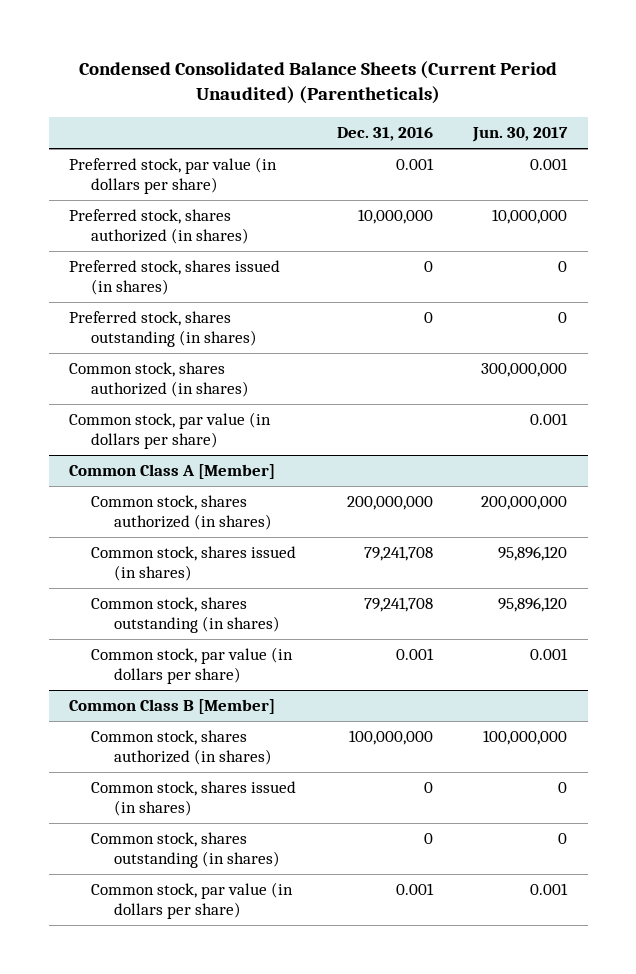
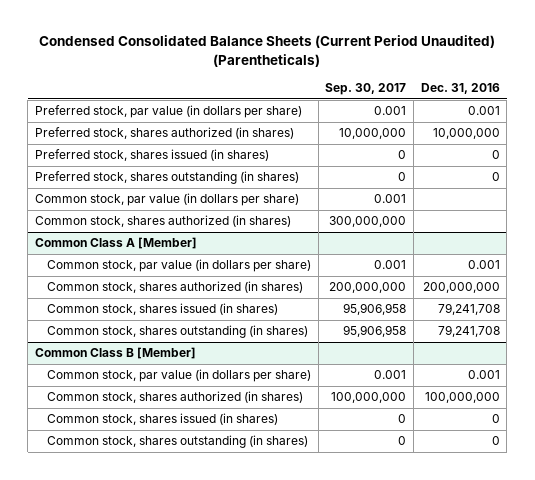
[472,127,569,143] Jun. 30, 2017 -> none
none -> [325,82,407,95] Sep. 30, 2017
[68,362,250,397] Common stock, shares authorized (in shares) -> [35,215,292,228] Common stock, shares authorized (in shares)
[91,647,294,684] Common stock, par value (in dollars per share) -> [47,259,312,273] Common stock, par value (in dollars per share)
[91,882,294,919] Common stock, par value (in dollars per share) -> [47,369,312,383] Common stock, par value (in dollars per share)

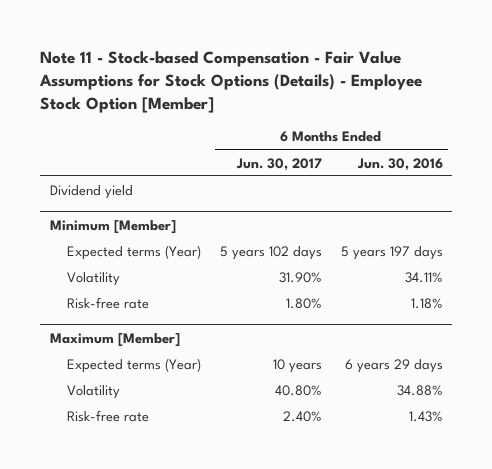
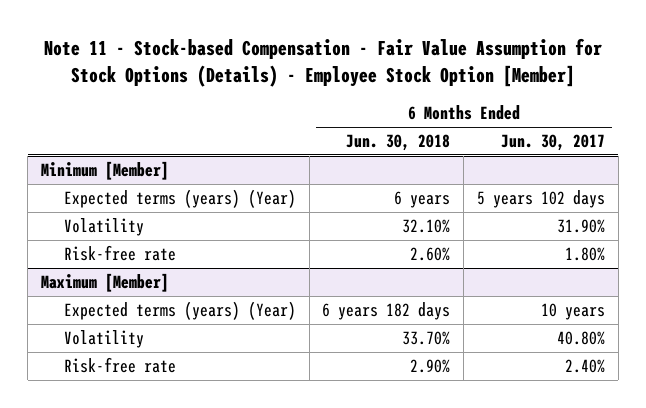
[38,50,422,113] Note 11 - Stock-based Compensation - Fair Value Assumptions for Stock Options (Details) - Employee Stock Option [Member] -> [44,37,603,87] Note 11 - Stock-based Compensation - Fair Value Assumption for Stock Options (Details) - Employee Stock Option [Member]
[356,157,443,171] Jun. 30, 2016 -> none
none -> [346,133,451,151] Jun. 30, 2018
[49,185,133,200] Dividend yield -> none
[66,245,201,261] Expected terms (Year) -> [63,188,296,208] Expected terms (years) (Year)
[66,358,201,374] Expected terms (Year) -> [63,300,296,320] Expected terms (years) (Year)

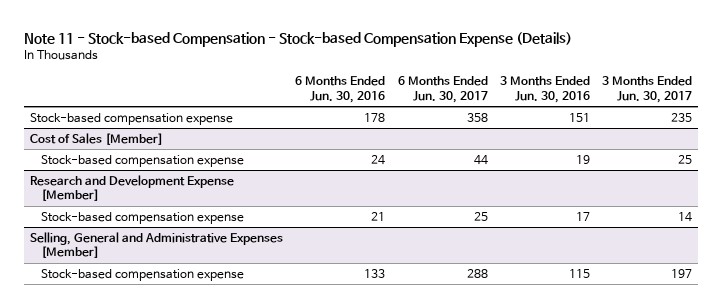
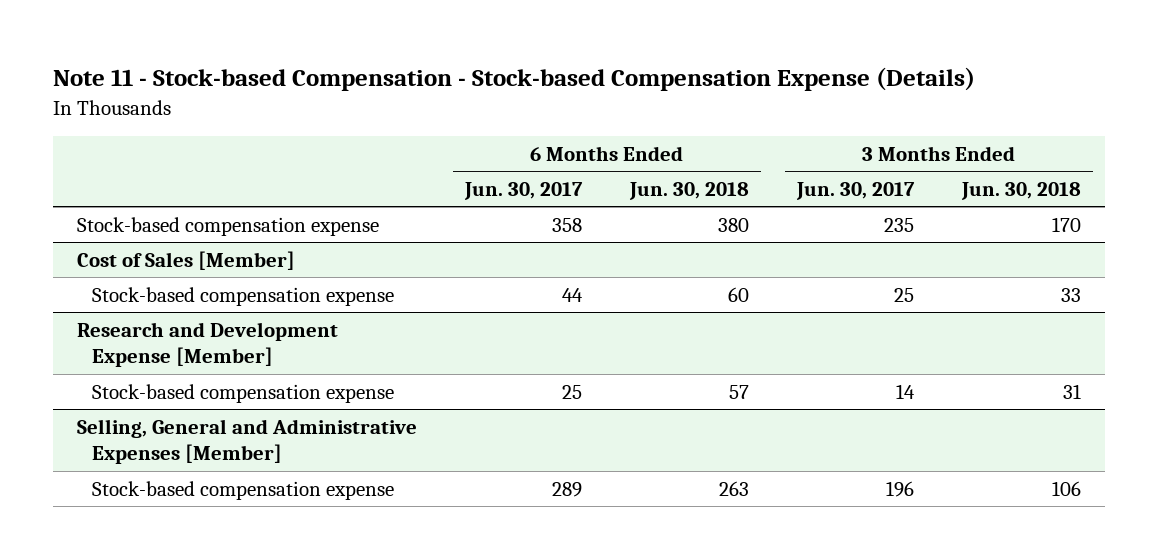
[295,76,386,103] 6 Months Ended Jun. 30, 2016 -> none
[499,76,590,103] 3 Months Ended Jun. 30, 2016 -> none
none -> [629,181,750,200] Jun. 30, 2018
none -> [961,181,1082,200] Jun. 30, 2018
[466,268,488,278] 288 -> [552,481,583,497] 289
[670,268,692,278] 197 -> [886,480,915,497] 196

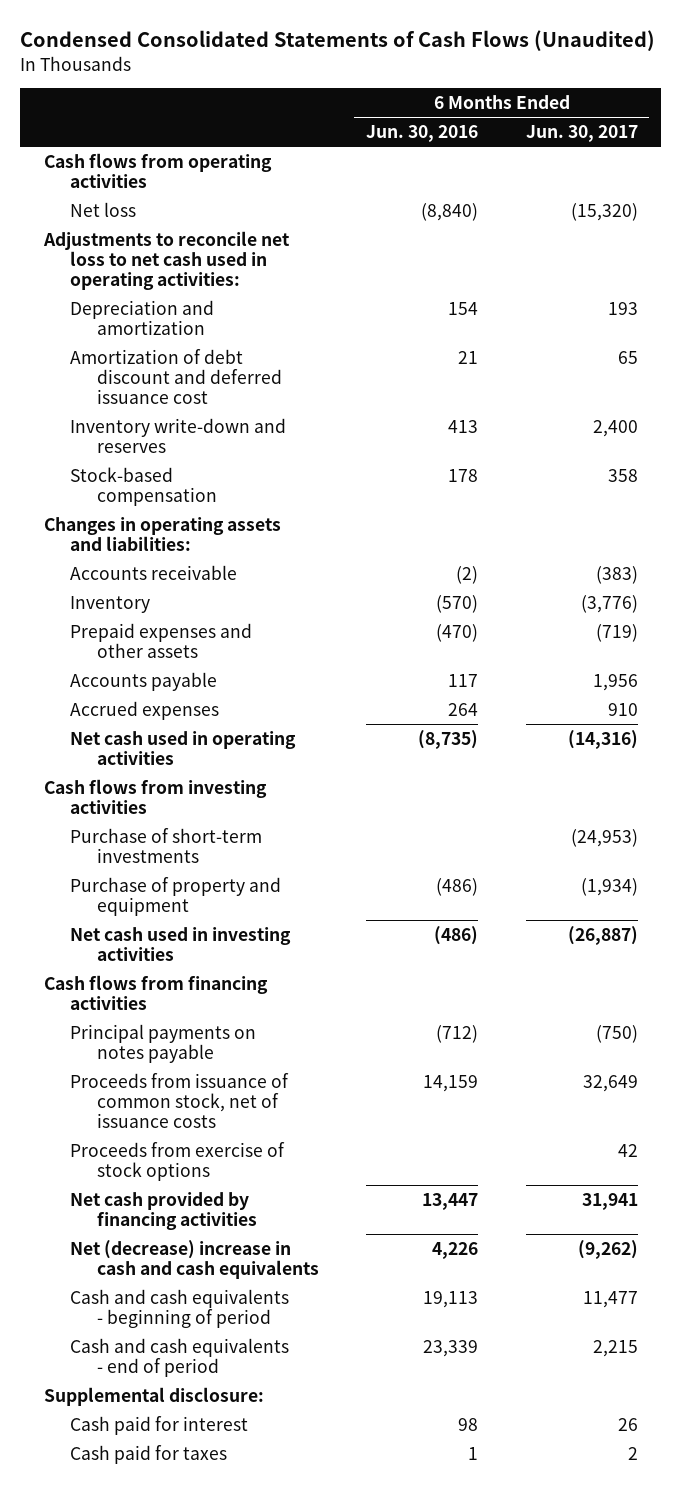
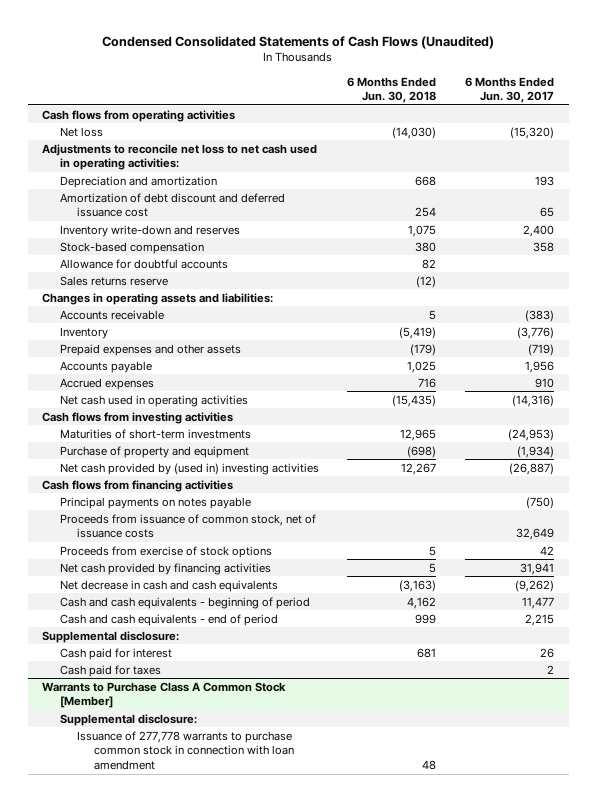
[366,124,479,142] Jun. 30, 2016 -> none
none -> [347,76,437,104] 6 Months Ended Jun. 30, 2018
none -> [59,258,228,269] Allowance for doubtful accounts
none -> [59,275,168,286] Sales returns reserve
[70,827,263,864] Purchase of short-term investments -> [59,428,251,439] Maturities of short-term investments
[70,926,292,962] Net cash used in investing activities -> [59,462,319,475] Net cash provided by (used in) investing activities
[70,1239,319,1280] Net (decrease) increase in cash and cash equivalents -> [59,579,278,592] Net decrease in cash and cash equivalents
none -> [42,681,287,709] Warrants to Purchase Class A Common Stock [Member]
none -> [59,713,197,726] Supplemental disclosure:
none -> [76,730,294,771] Issuance of 277,778 warrants to purchase common stock in connection with loan amendment

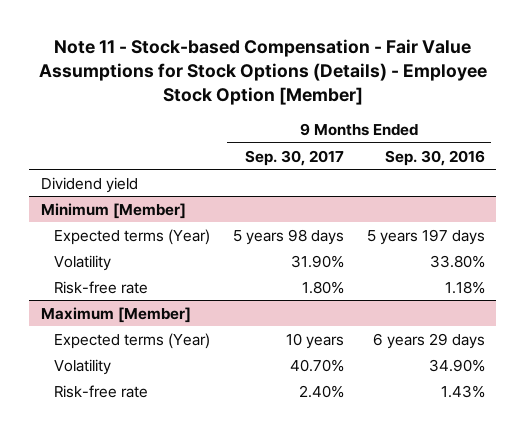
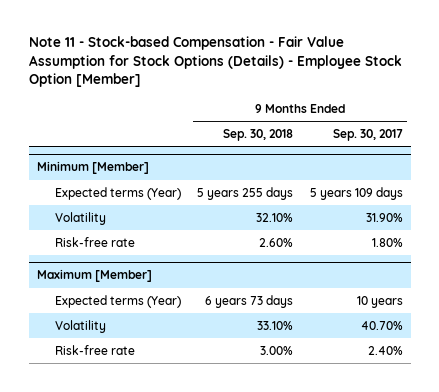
[38,39,487,106] Note 11 - Stock-based Compensation - Fair Value Assumptions for Stock Options (Details) - Employee Stock Option [Member] -> [28,36,402,88] Note 11 - Stock-based Compensation - Fair Value Assumption for Stock Options (Details) - Employee Stock Option [Member]
[384,149,485,166] Sep. 30, 2016 -> none
none -> [223,129,294,142] Sep. 30, 2018
[40,176,138,193] Dividend yield -> none
[232,228,344,245] 5 years 98 days -> [309,186,403,200] 5 years 109 days

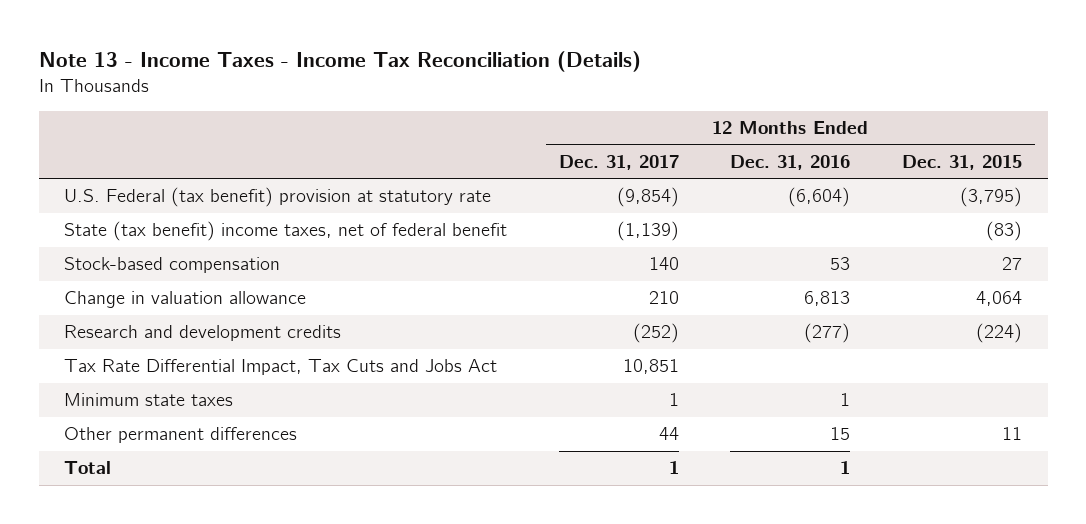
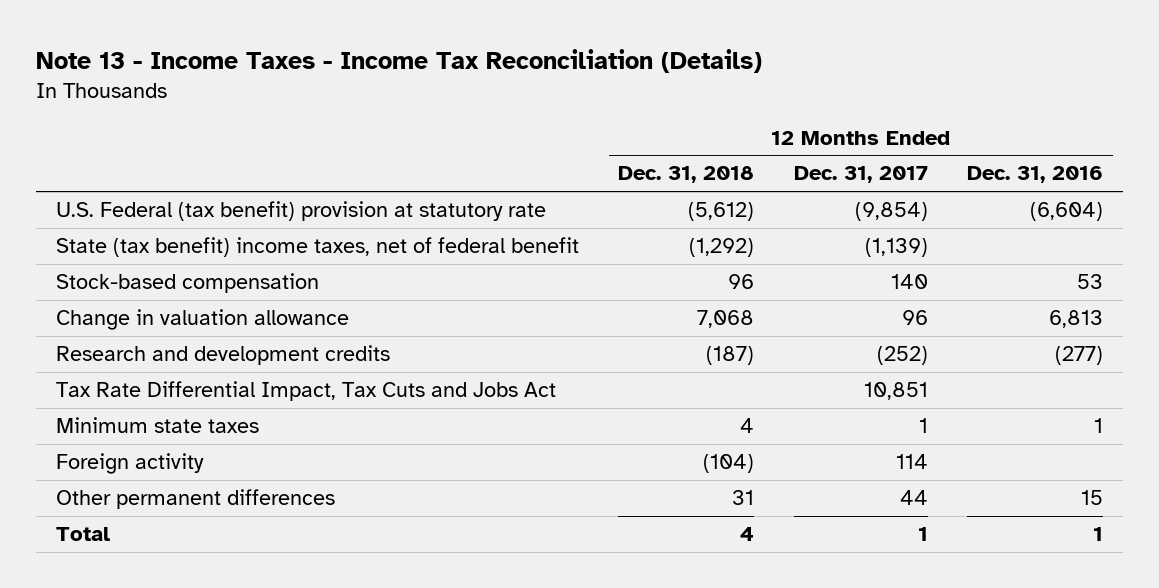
[901,154,1022,170] Dec. 31, 2015 -> none
none -> [618,166,755,184] Dec. 31, 2018
[648,291,679,305] 210 -> [901,310,928,326] 96
none -> [55,453,204,475] Foreign activity

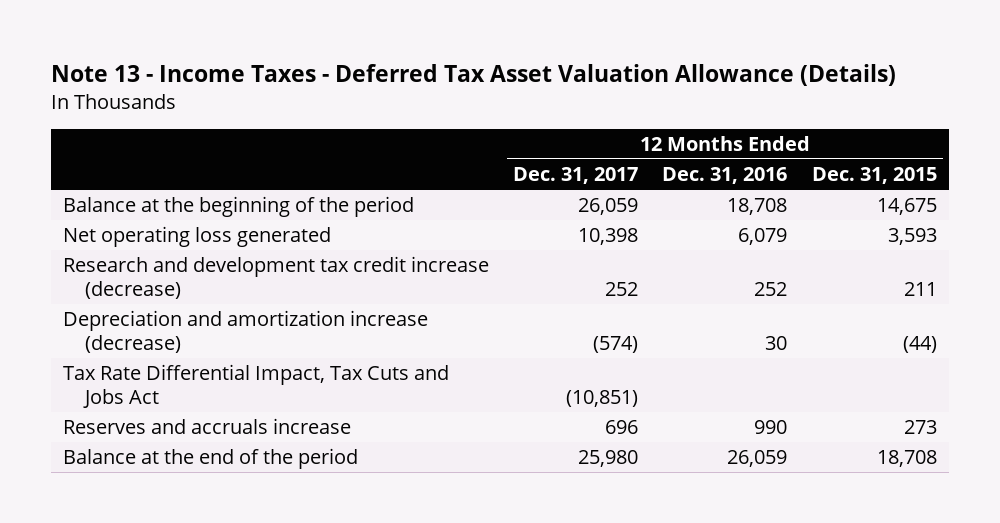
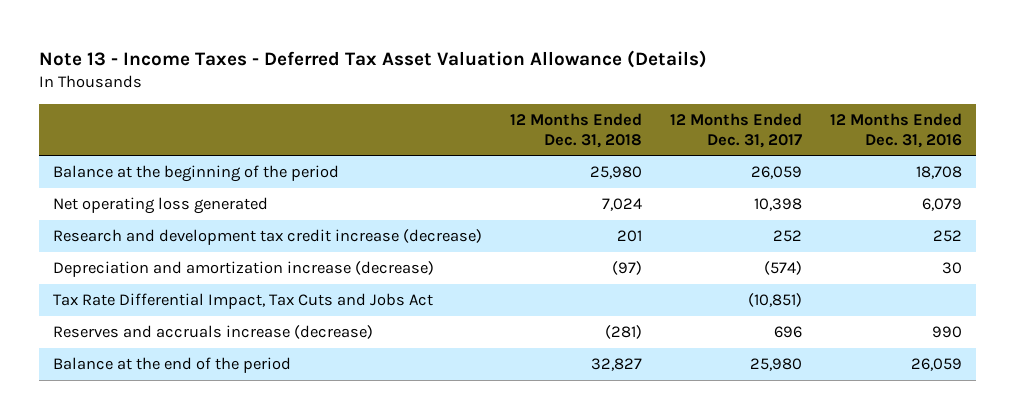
[811,167,937,185] Dec. 31, 2015 -> none
none -> [509,113,642,148] 12 Months Ended Dec. 31, 2018
[63,418,352,435] Reserves and accruals increase -> [52,325,373,340] Reserves and accruals increase (decrease)

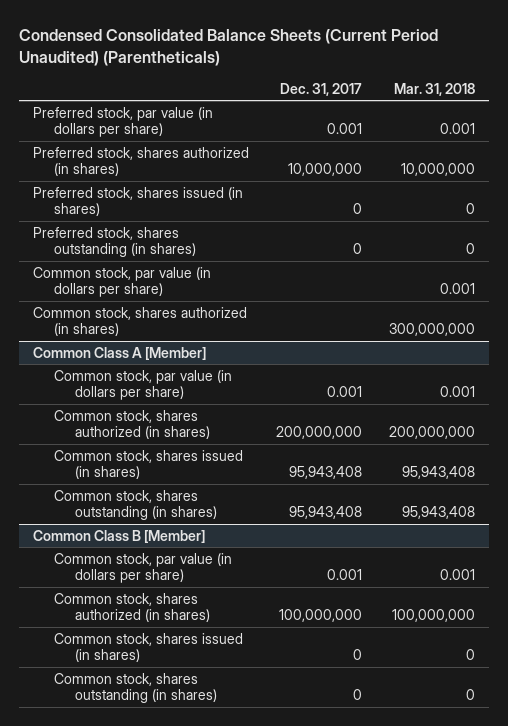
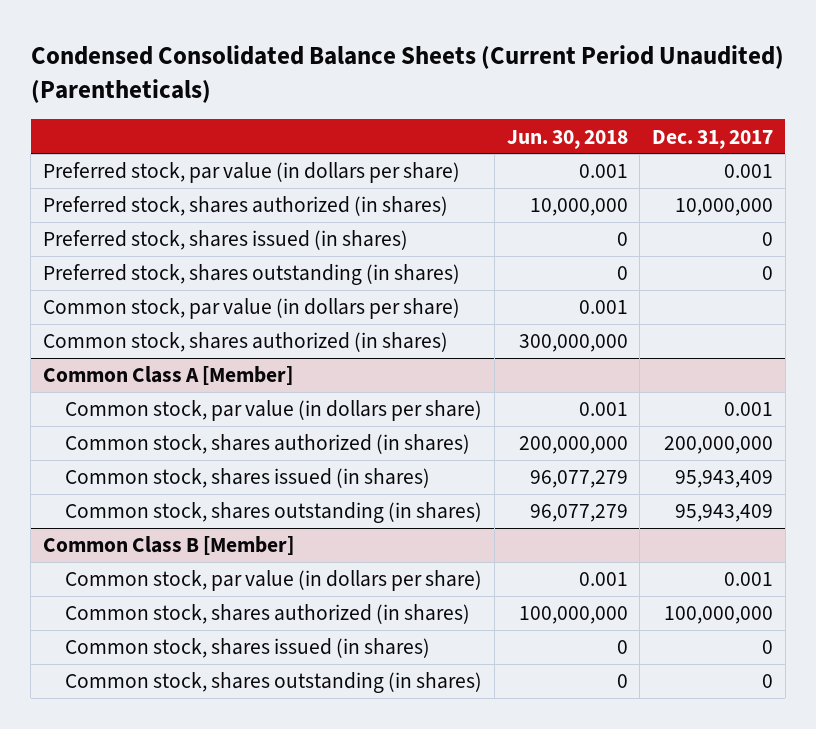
[394,82,476,96] Mar. 31, 2018 -> none
none -> [506,129,628,149] Jun. 30, 2018
[288,466,362,480] 95,943,408 -> [675,470,774,489] 95,943,409
[288,506,362,520] 95,943,408 -> [675,504,774,523] 95,943,409

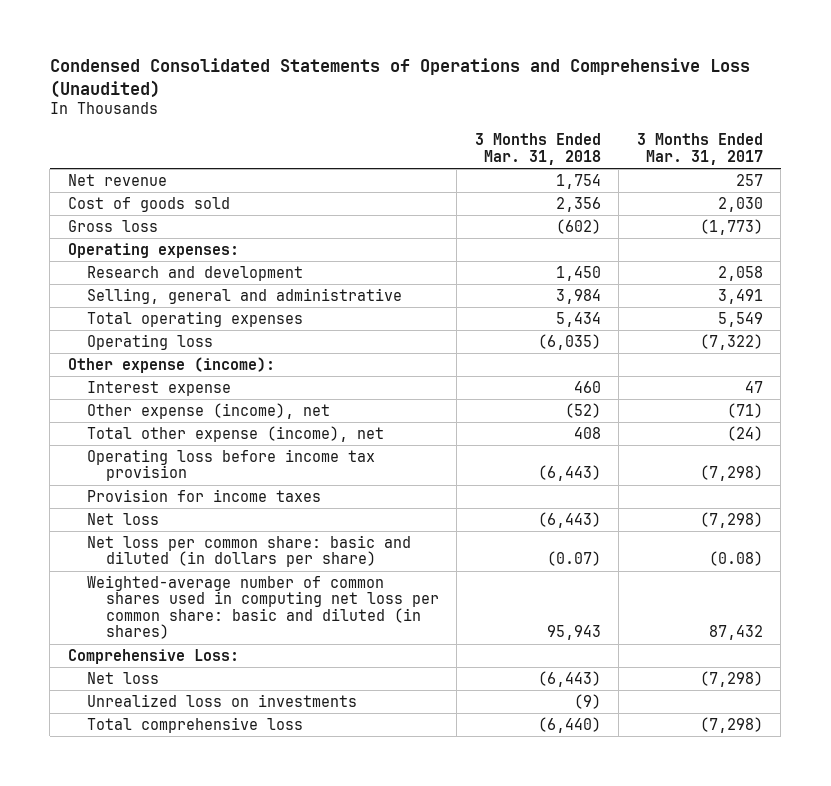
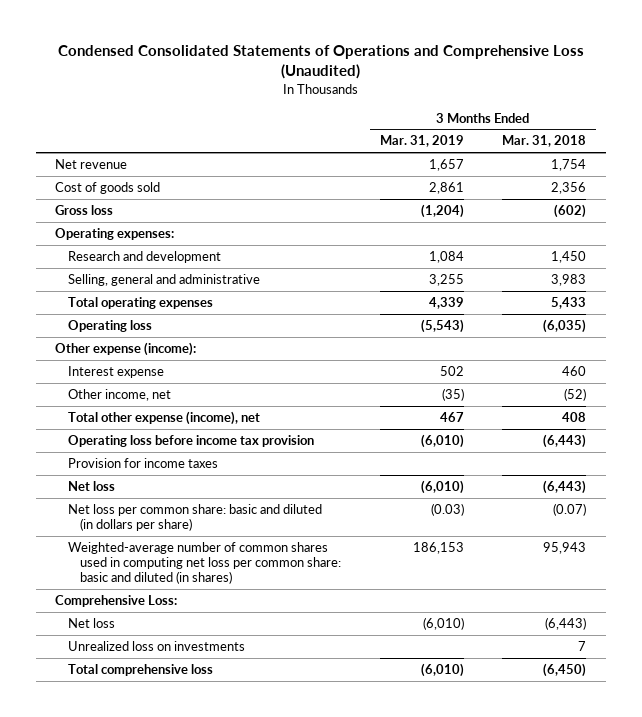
[636,133,763,165] 3 Months Ended Mar. 31, 2017 -> none
none -> [379,135,464,148] Mar. 31, 2019
[555,288,601,304] 3,984 -> [551,273,587,286] 3,983
[555,311,601,327] 5,434 -> [551,296,587,309] 5,433
[86,402,330,419] Other expense (income), net -> [67,388,171,401] Other income, net
[573,693,601,709] (9) -> [578,640,587,651] 7
[537,716,601,733] (6,440) -> [543,662,587,677] (6,450)

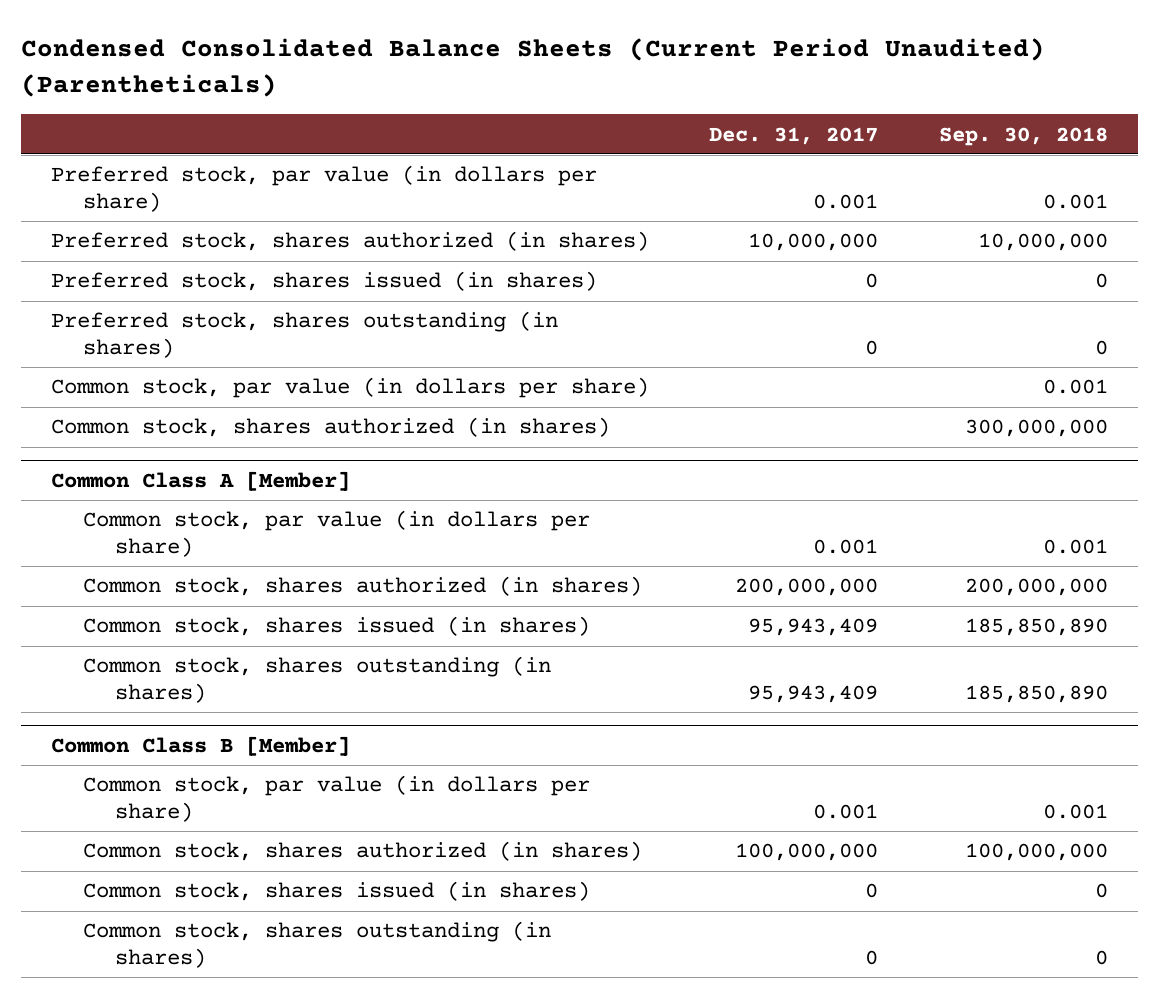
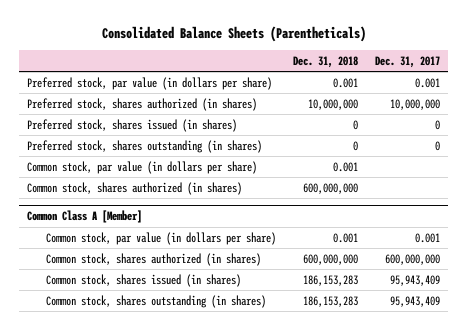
[21,38,1046,97] Condensed Consolidated Balance Sheets (Current Period Unaudited) (Parentheticals) -> [101,25,366,42] Consolidated Balance Sheets (Parentheticals)
[938,126,1108,146] Sep. 30, 2018 -> none
none -> [292,55,358,68] Dec. 31, 2018
[735,578,879,597] 200,000,000 -> [384,253,440,265] 600,000,000
[51,735,351,756] Common Class B [Member] -> none
[83,775,591,822] Common stock, par value (in dollars per share) -> none
[83,841,643,862] Common stock, shares authorized (in shares) -> none
[83,881,591,902] Common stock, shares issued (in shares) -> none
[83,921,552,968] Common stock, shares outstanding (in shares) -> none

